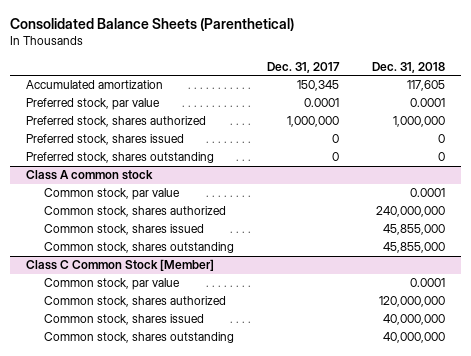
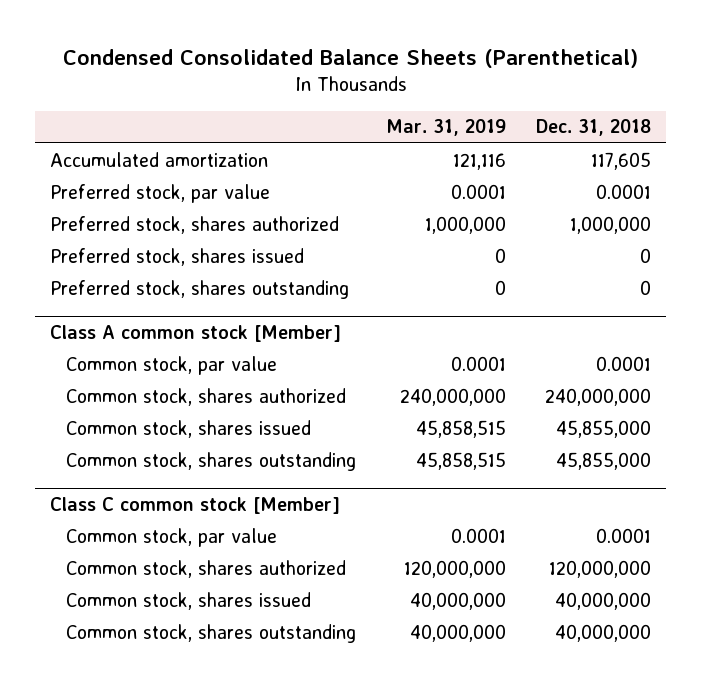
[10,17,295,31] Consolidated Balance Sheets (Parenthetical) -> [62,49,638,69] Condensed Consolidated Balance Sheets (Parenthetical)
[267,61,341,73] Dec. 31, 2017 -> none
none -> [386,119,507,137] Mar. 31, 2019
[26,170,154,181] Class A common stock -> [49,324,341,342] Class A common stock [Member]
[26,259,215,272] Class C Common Stock [Member] -> [49,496,340,514] Class C common stock [Member]

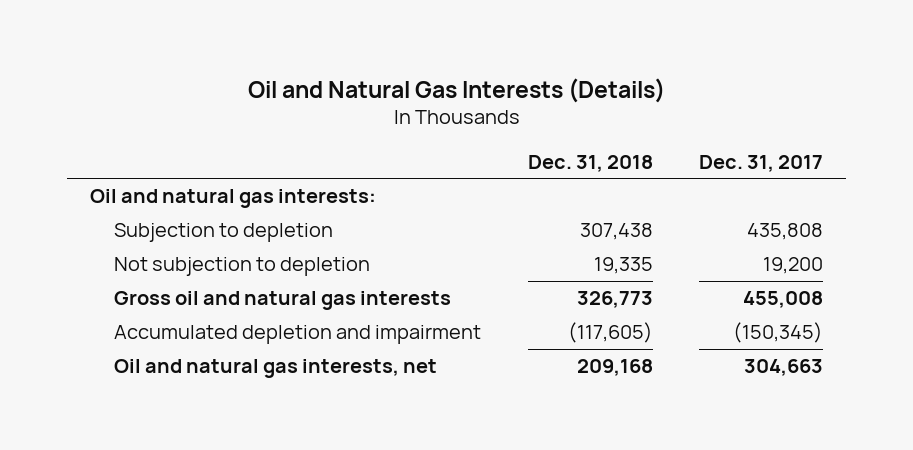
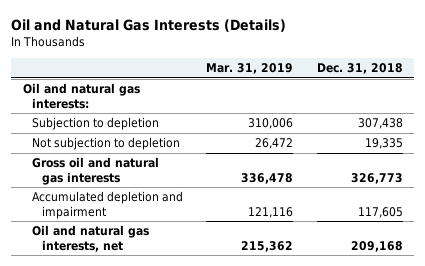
[699,154,824,172] Dec. 31, 2017 -> none
none -> [206,63,294,75] Mar. 31, 2019
[567,322,653,344] (117,605) -> [357,206,403,218] 117,605

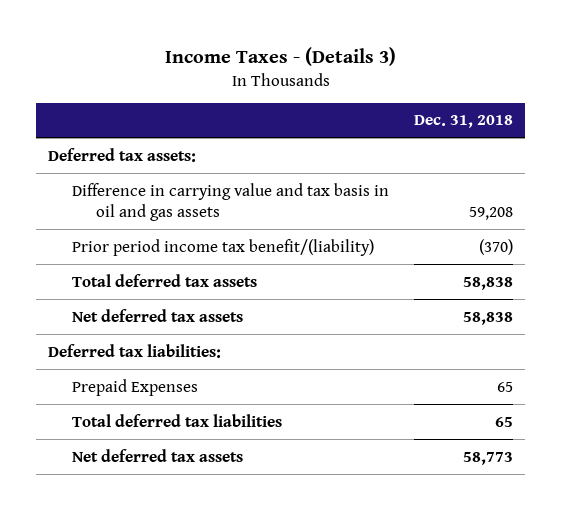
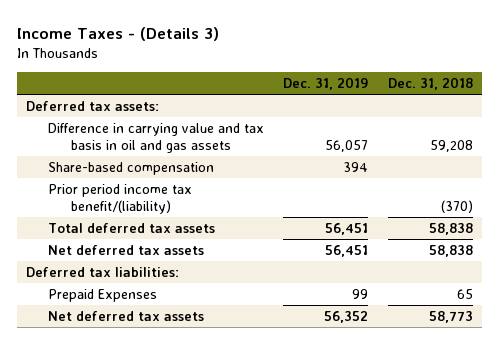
none -> [283,76,369,90] Dec. 31, 2019
none -> [48,161,215,175] Share-based compensation
[72,413,283,427] Total deferred tax liabilities -> none

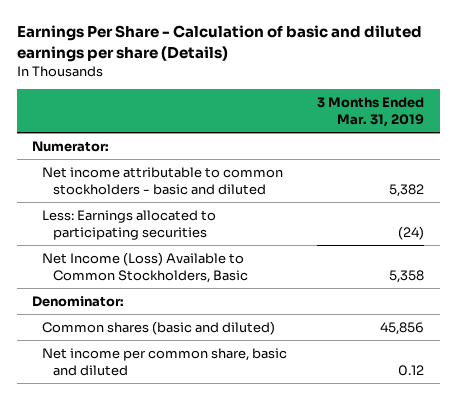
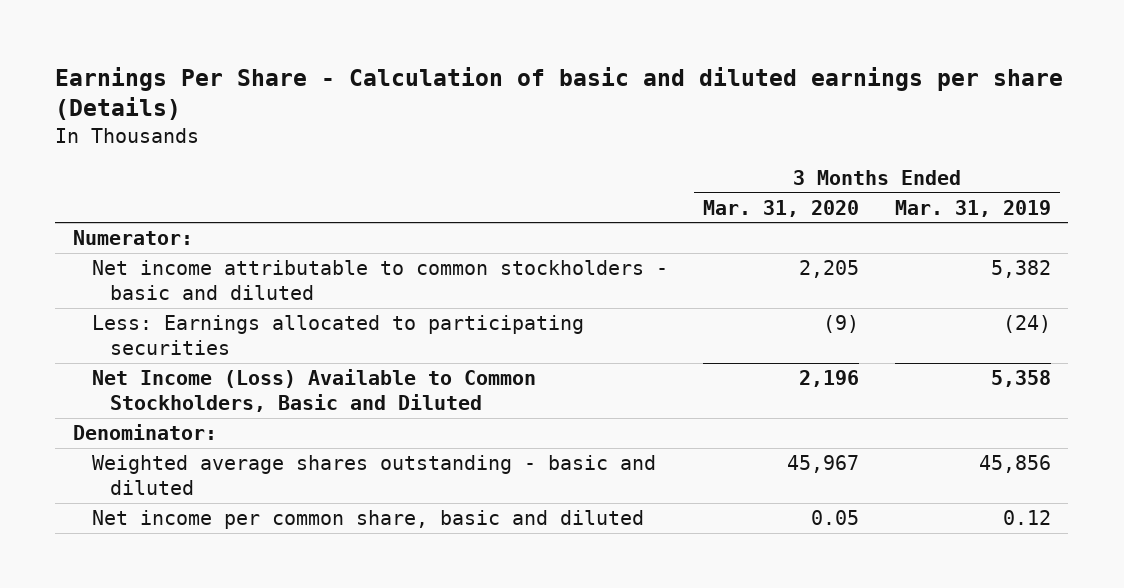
none -> [703,199,860,217] Mar. 31, 2020
[42,252,249,283] Net Income (Loss) Available to Common Stockholders, Basic -> [91,369,536,412] Net Income (Loss) Available to Common Stockholders, Basic and Diluted
[42,321,276,336] Common shares (basic and diluted) -> [91,455,656,495] Weighted average shares outstanding - basic and diluted

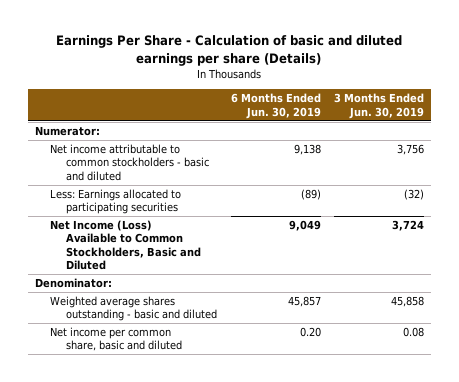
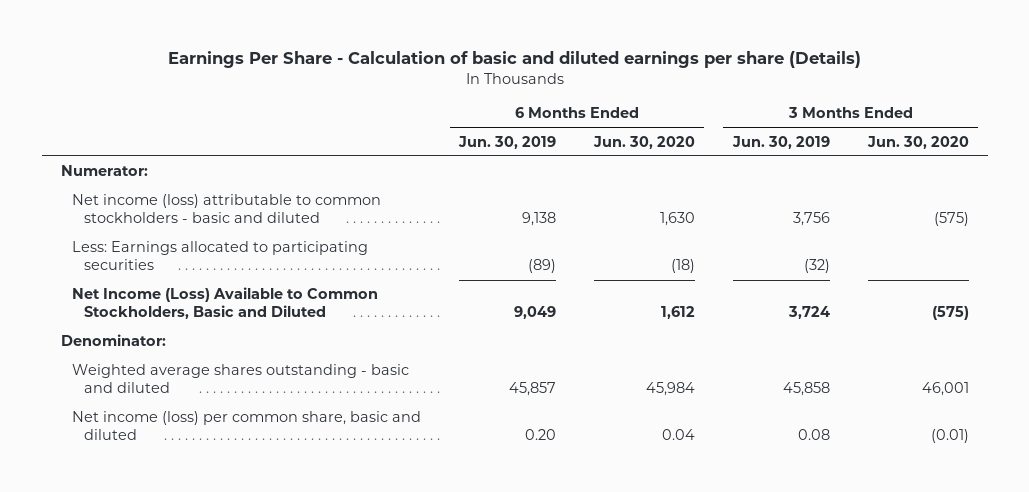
none -> [592,135,695,149] Jun. 30, 2020
none -> [866,135,969,149] Jun. 30, 2020
[50,144,210,181] Net income attributable to common stockholders - basic and diluted -> [72,194,382,224] Net income (loss) attributable to common stockholders - basic and diluted
[50,327,183,352] Net income per common share, basic and diluted -> [72,411,422,441] Net income (loss) per common share, basic and diluted

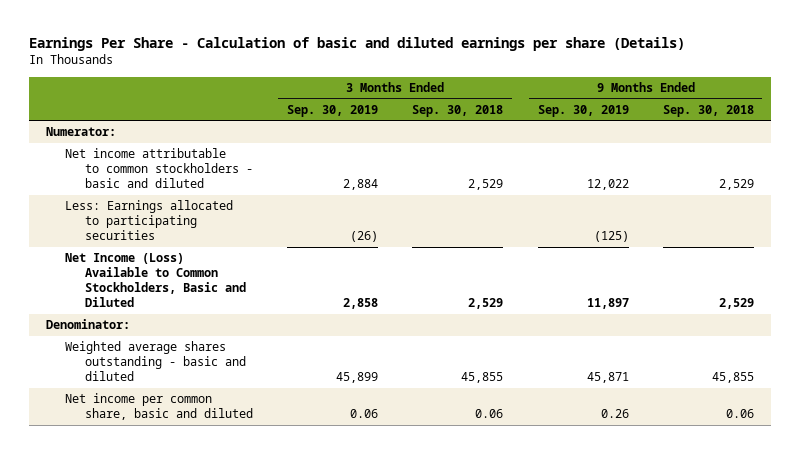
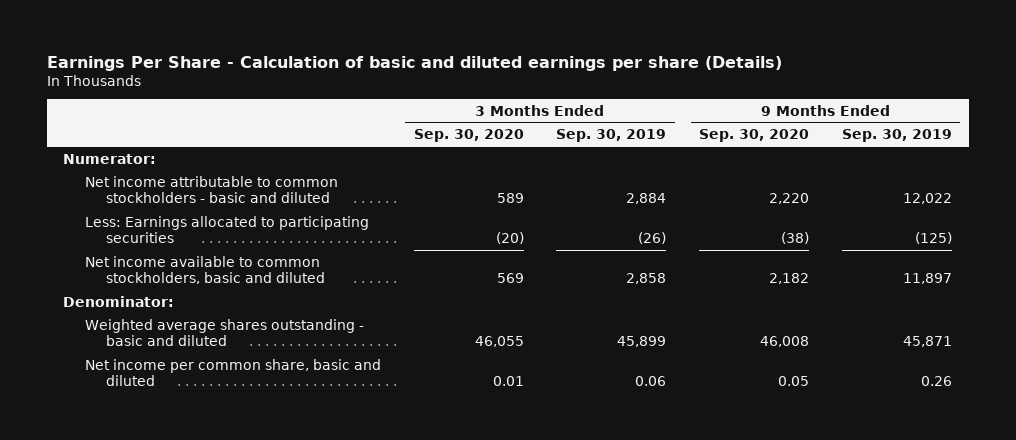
[412,104,504,117] Sep. 30, 2018 -> none
[662,104,754,117] Sep. 30, 2018 -> none
none -> [413,129,524,143] Sep. 30, 2020
none -> [699,129,810,143] Sep. 30, 2020
[65,253,246,308] Net Income (Loss) Available to Common Stockholders, Basic and Diluted -> [84,255,325,285] Net income available to common stockholders, basic and diluted

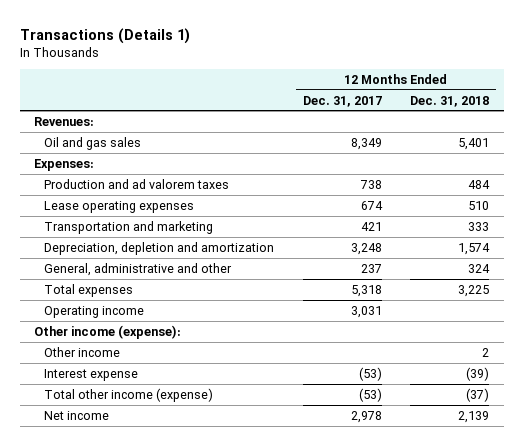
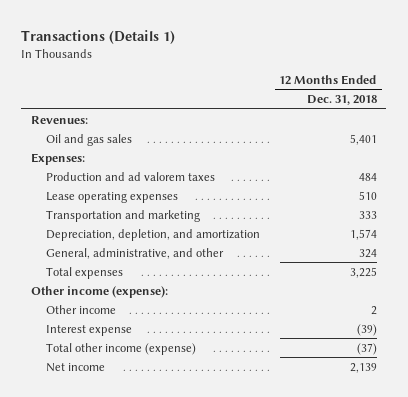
[302,95,382,107] Dec. 31, 2017 -> none
[44,241,275,255] Depreciation, depletion and amortization -> [46,228,261,241] Depreciation, depletion, and amortization
[44,262,233,276] General, administrative and other -> [46,247,225,259] General, administrative, and other
[44,305,145,318] Operating income -> none

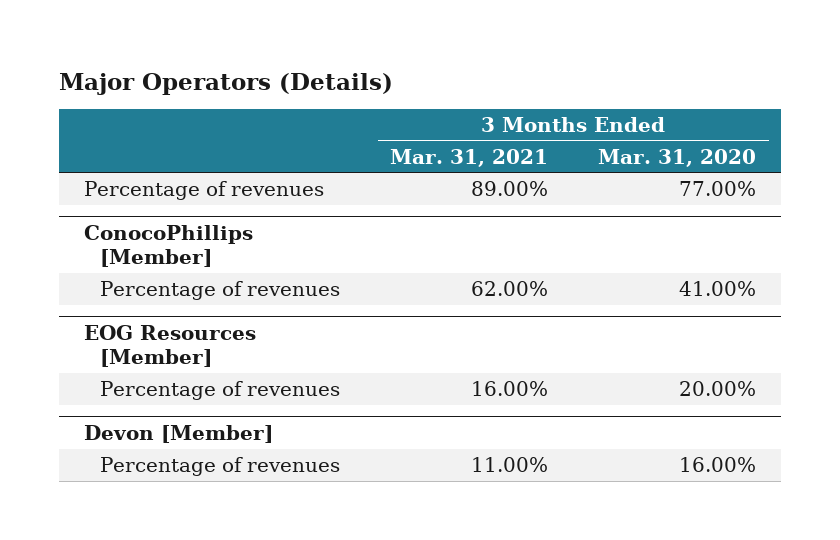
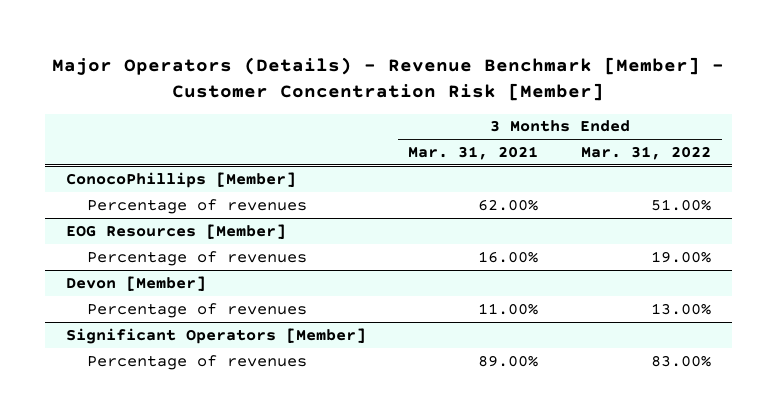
[59,72,394,95] Major Operators (Details) -> [52,56,725,101] Major Operators (Details) - Revenue Benchmark [Member] - Customer Concentration Risk [Member]
[598,148,757,167] Mar. 31, 2020 -> none
none -> [580,145,711,160] Mar. 31, 2022
[84,180,325,200] Percentage of revenues -> none
none -> [65,327,366,344] Significant Operators [Member]
none -> [86,354,307,370] Percentage of revenues

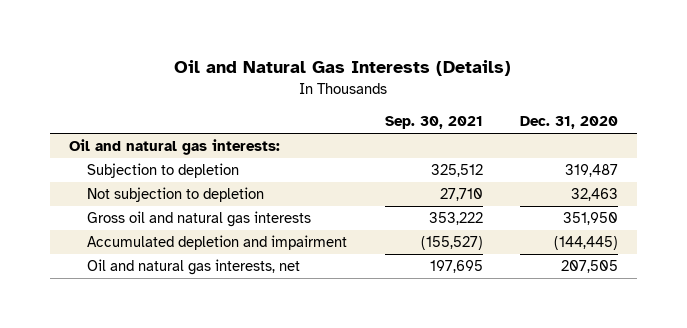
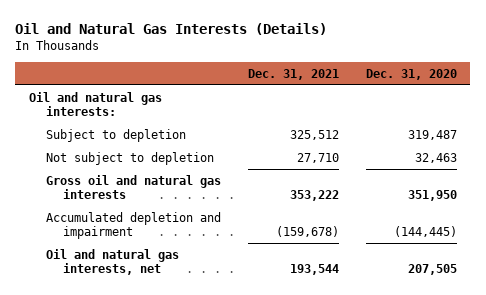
[384,116,483,130] Sep. 30, 2021 -> none
none -> [247,68,339,80] Dec. 31, 2021
[86,163,239,179] Subjection to depletion -> [46,128,187,142] Subject to depletion
[86,187,264,203] Not subjection to depletion -> [46,151,215,165] Not subject to depletion

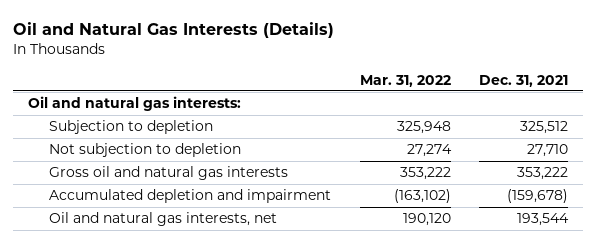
[365,68,457,80] Dec. 31, 2020 -> none
none -> [359,74,451,87] Mar. 31, 2022
[46,128,187,142] Subject to depletion -> [49,120,214,135] Subjection to depletion
[46,151,215,165] Not subject to depletion -> [49,143,242,158] Not subjection to depletion

